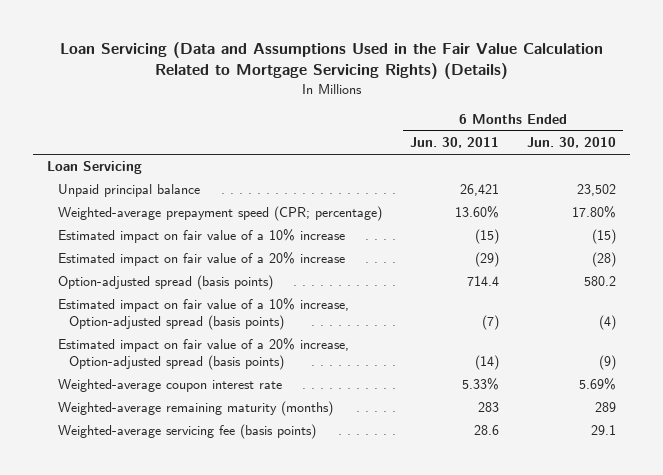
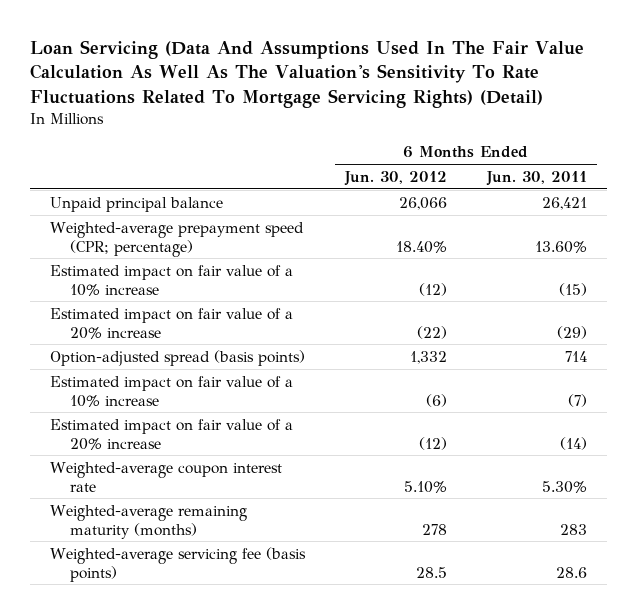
[59,42,603,80] Loan Servicing (Data and Assumptions Used in the Fair Value Calculation Related to Mortgage Servicing Rights) (Details) -> [29,39,584,108] Loan Servicing (Data And Assumptions Used In The Fair Value Calculation As Well As The Valuation's Sensitivity To Rate Fluctuations Related To Mortgage Servicing Rights) (Detail)
[526,137,616,149] Jun. 30, 2010 -> none
none -> [343,170,447,186] Jun. 30, 2012
[47,161,143,175] Loan Servicing -> none
[467,276,500,287] 714.4 -> [565,350,588,362] 714
[58,298,350,330] Estimated impact on fair value of a 10% increase, Option-adjusted spread (basis points) -> [49,375,293,407] Estimated impact on fair value of a 10% increase
[58,338,350,370] Estimated impact on fair value of a 20% increase, Option-adjusted spread (basis points) -> [49,418,293,450] Estimated impact on fair value of a 20% increase
[462,378,500,391] 5.33% -> [542,480,588,493] 5.30%

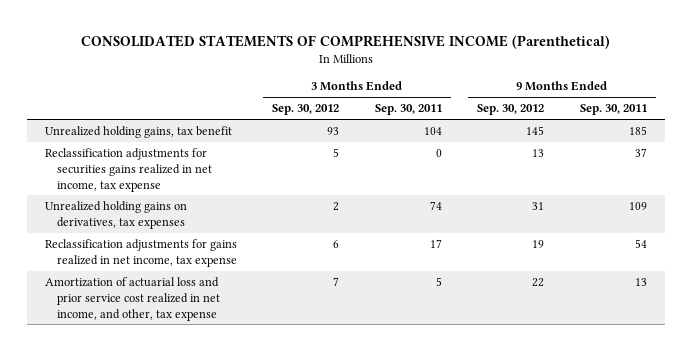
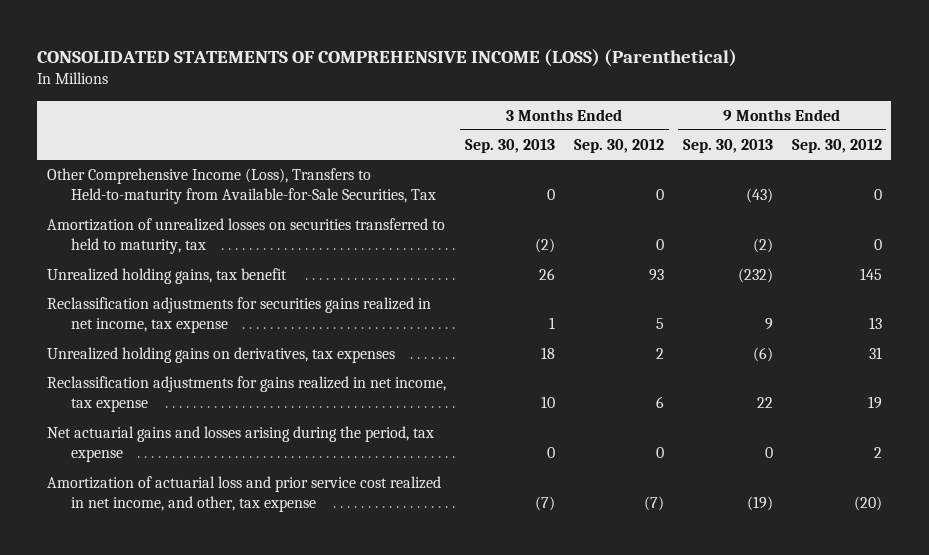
[80,35,610,50] CONSOLIDATED STATEMENTS OF COMPREHENSIVE INCOME (Parenthetical) -> [37,48,738,67] CONSOLIDATED STATEMENTS OF COMPREHENSIVE INCOME (LOSS) (Parenthetical)
[374,104,442,116] Sep. 30, 2011 -> none
[579,104,647,116] Sep. 30, 2011 -> none
none -> [464,138,555,153] Sep. 30, 2013
none -> [682,138,773,153] Sep. 30, 2013
none -> [46,168,436,205] Other Comprehensive Income (Loss), Transfers to Held-to-maturity from Available-for-Sale Securities, Tax
none -> [46,218,445,255] Amortization of unrealized losses on securities transferred to held to maturity, tax
none -> [46,426,434,463] Net actuarial gains and losses arising during the period, tax expense
[333,276,340,286] 7 -> [643,496,664,512] (7)
[532,277,545,287] 22 -> [853,496,882,512] (20)

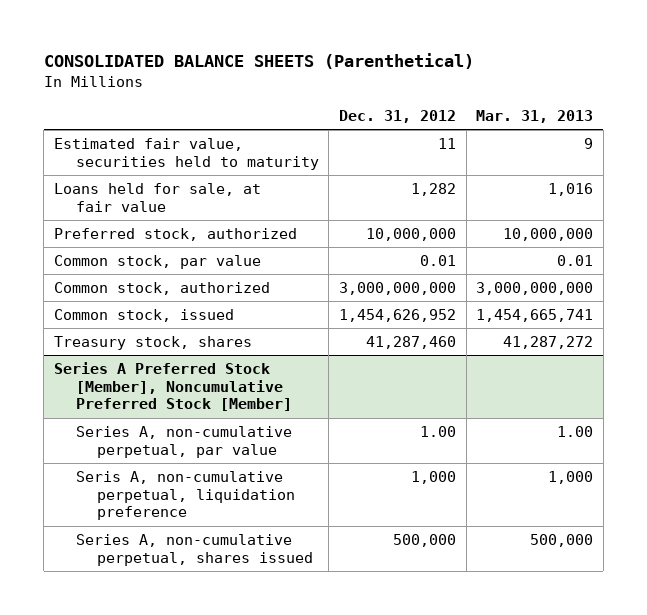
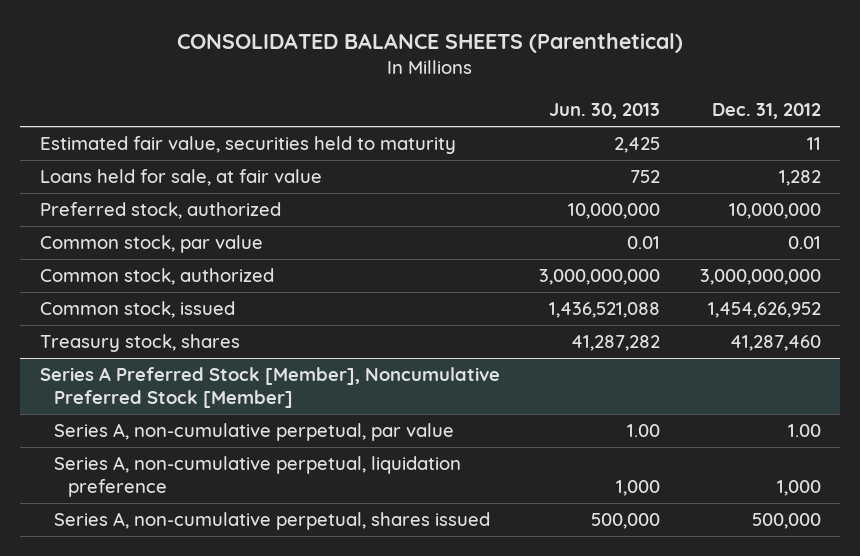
[476,109,594,123] Mar. 31, 2013 -> none
none -> [549,102,661,119] Jun. 30, 2013
[75,471,296,521] Seris A, non-cumulative perpetual, liquidation preference -> [53,456,461,497] Series A, non-cumulative perpetual, liquidation preference

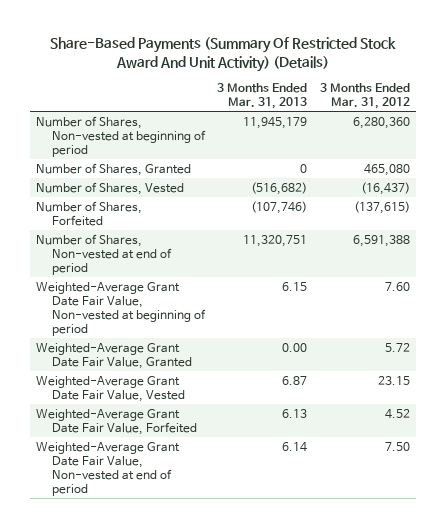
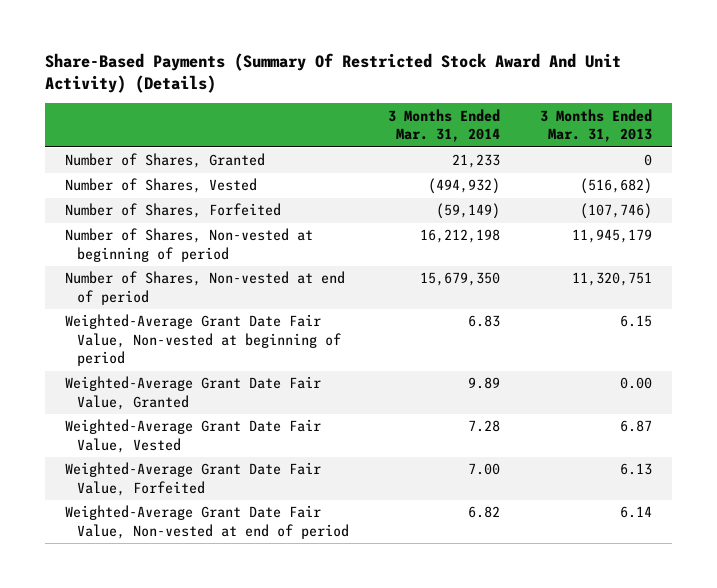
[319,83,410,110] 3 Months Ended Mar. 31, 2012 -> none
none -> [388,108,501,143] 3 Months Ended Mar. 31, 2014
[35,115,206,157] Number of Shares, Non-vested at beginning of period -> [64,228,313,262] Number of Shares, Non-vested at beginning of period

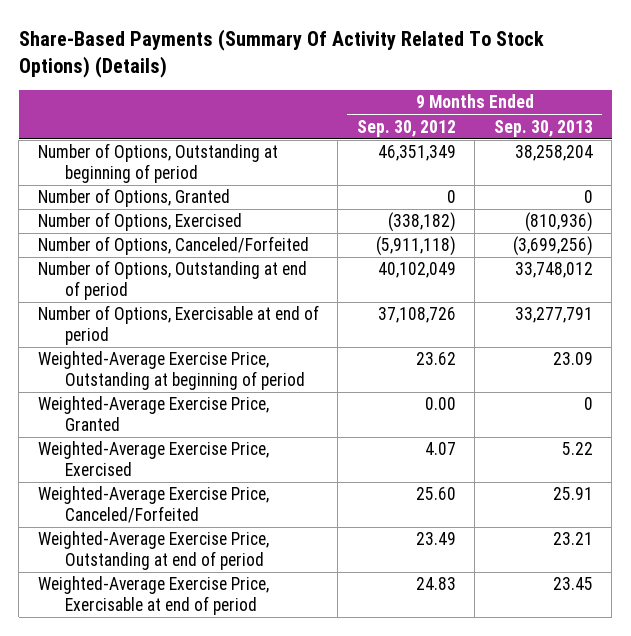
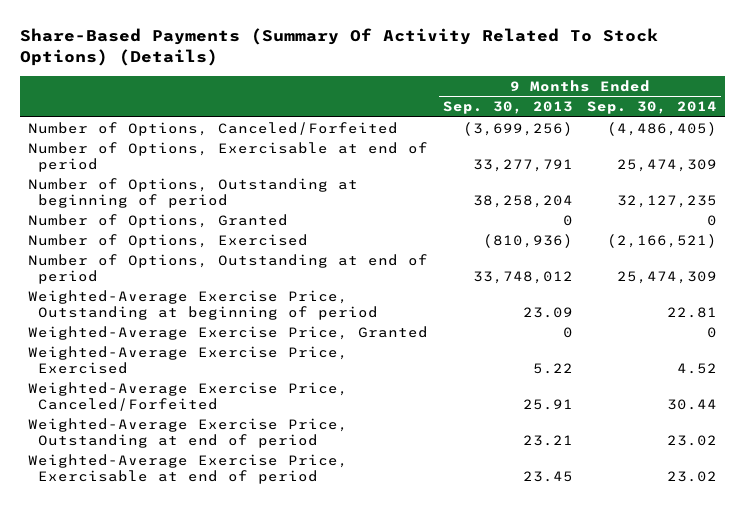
[356,119,456,137] Sep. 30, 2012 -> none
none -> [587,101,718,115] Sep. 30, 2014
[37,236,309,256] Number of Options, Canceled/Forfeited -> [27,121,398,136] Number of Options, Canceled/Forfeited
[37,305,319,345] Number of Options, Exercisable at end of period -> [27,141,428,172] Number of Options, Exercisable at end of period

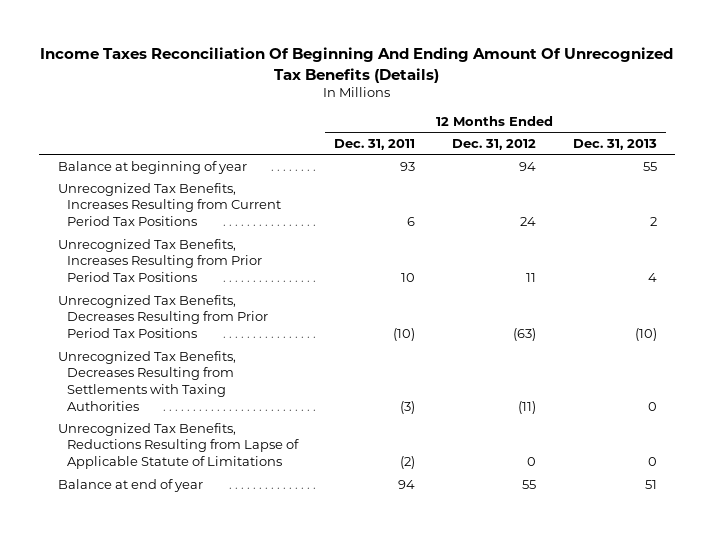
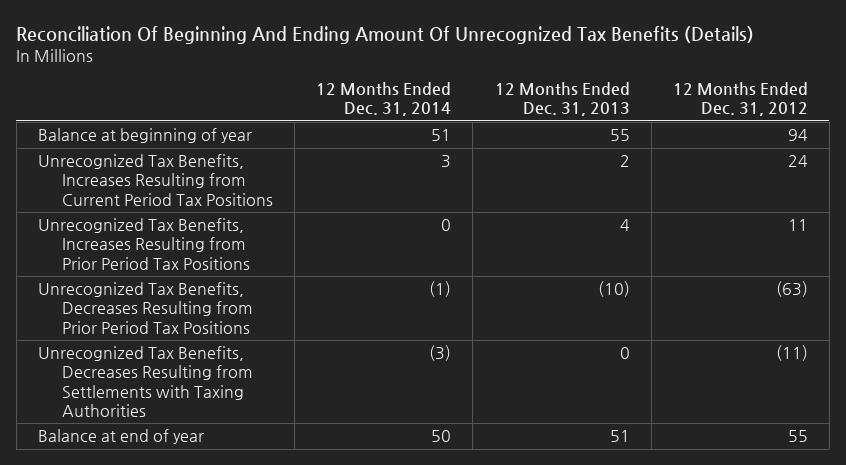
[40,47,674,83] Income Taxes Reconciliation Of Beginning And Ending Amount Of Unrecognized Tax Benefits (Details) -> [16,25,755,44] Reconciliation Of Beginning And Ending Amount Of Unrecognized Tax Benefits (Details)
[334,138,416,150] Dec. 31, 2011 -> none
none -> [316,82,452,117] 12 Months Ended Dec. 31, 2014
[57,422,299,469] Unrecognized Tax Benefits, Reductions Resulting from Lapse of Applicable Statute of Limitations -> none

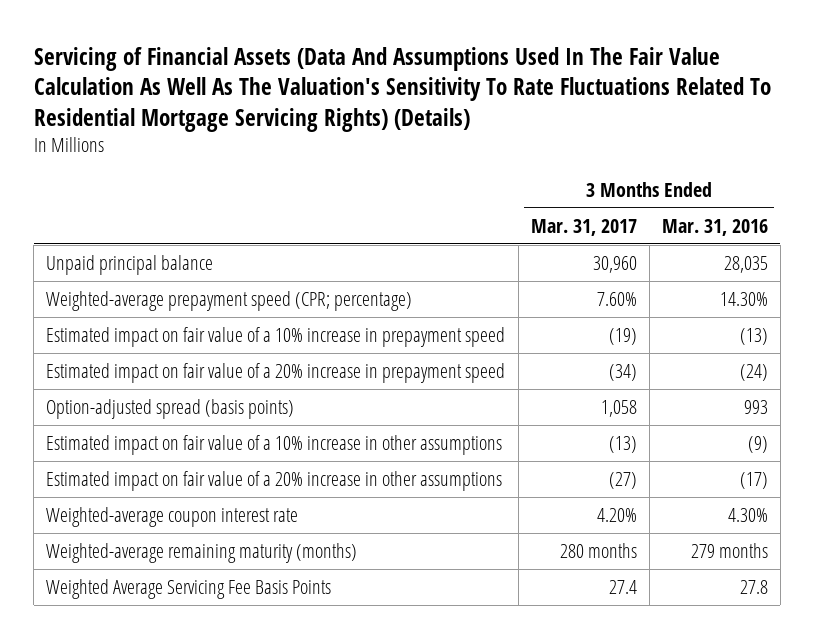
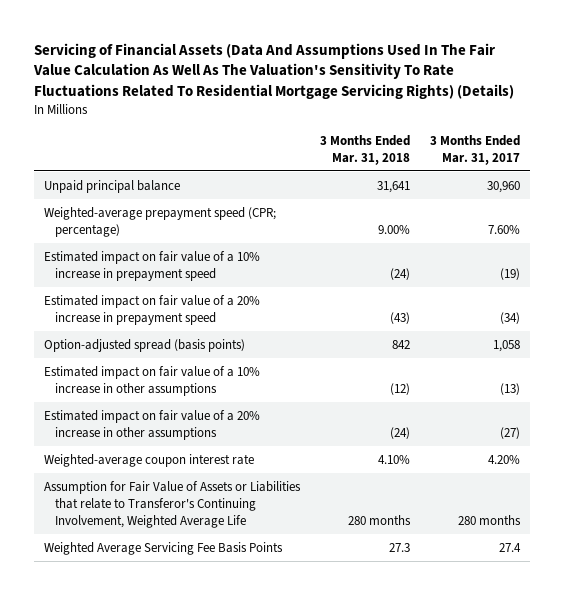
[661,218,768,236] Mar. 31, 2016 -> none
none -> [320,134,411,165] 3 Months Ended Mar. 31, 2018
[46,543,358,564] Weighted-average remaining maturity (months) -> [44,480,302,528] Assumption for Fair Value of Assets or Liabilities that relate to Transferor's Continuing Involvement, Weighted Average Life

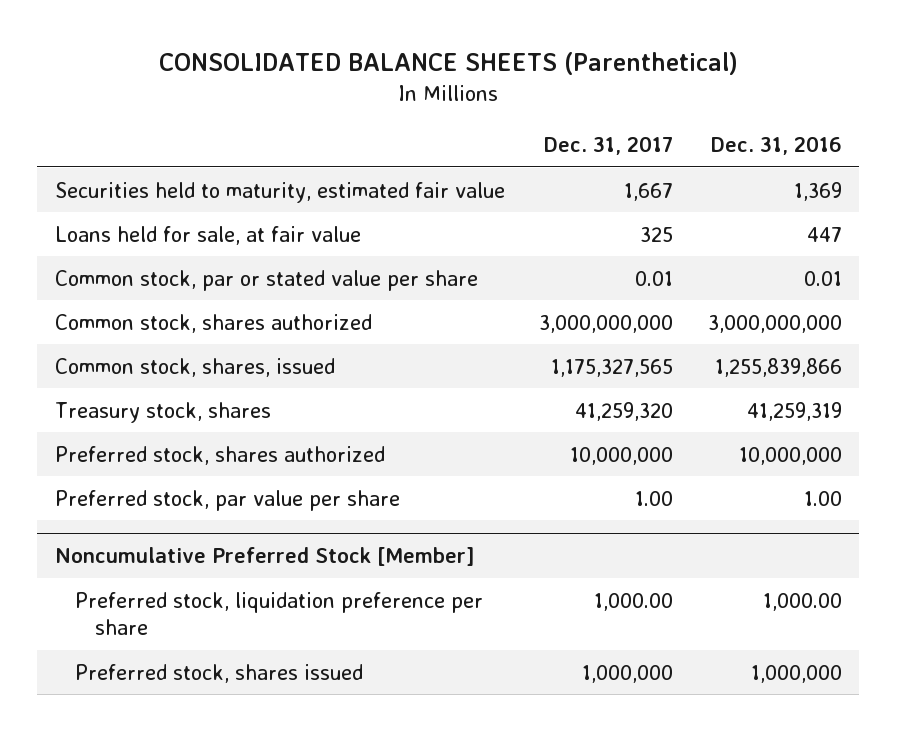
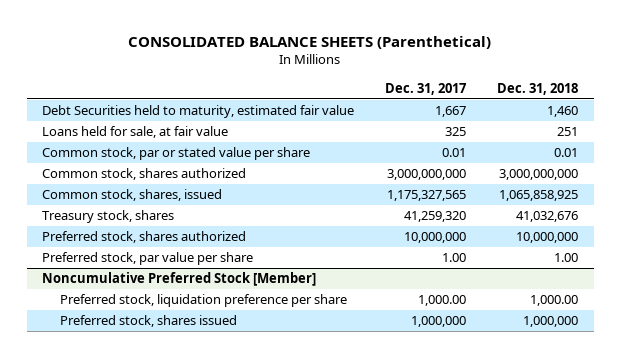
[711,136,843,156] Dec. 31, 2016 -> none
none -> [497,82,579,95] Dec. 31, 2018
[54,181,505,203] Securities held to maturity, estimated fair value -> [42,105,355,119] Debt Securities held to maturity, estimated fair value

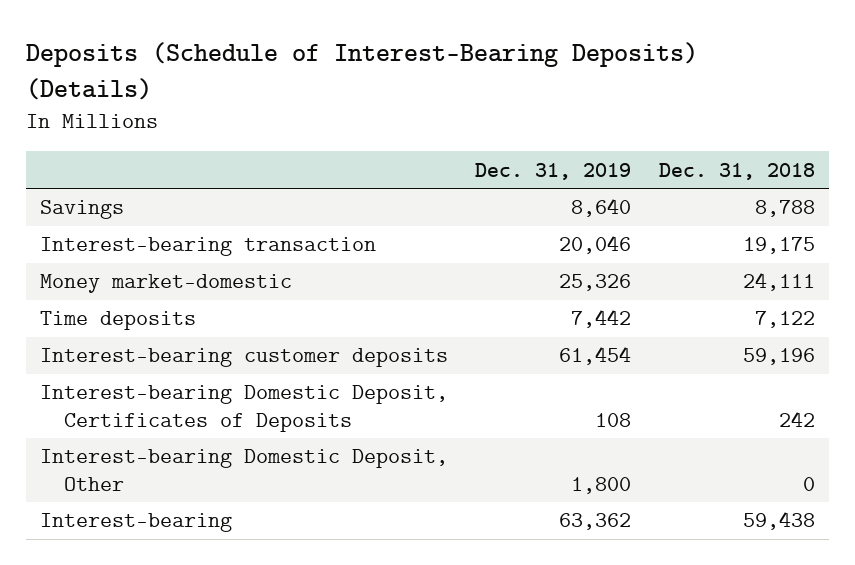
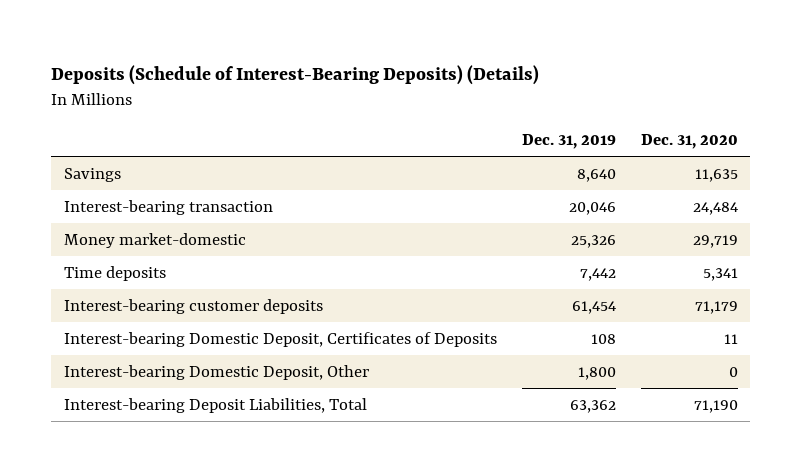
[659,162,816,180] Dec. 31, 2018 -> none
none -> [640,134,738,150] Dec. 31, 2020
[39,513,232,533] Interest-bearing -> [63,397,367,413] Interest-bearing Deposit Liabilities, Total

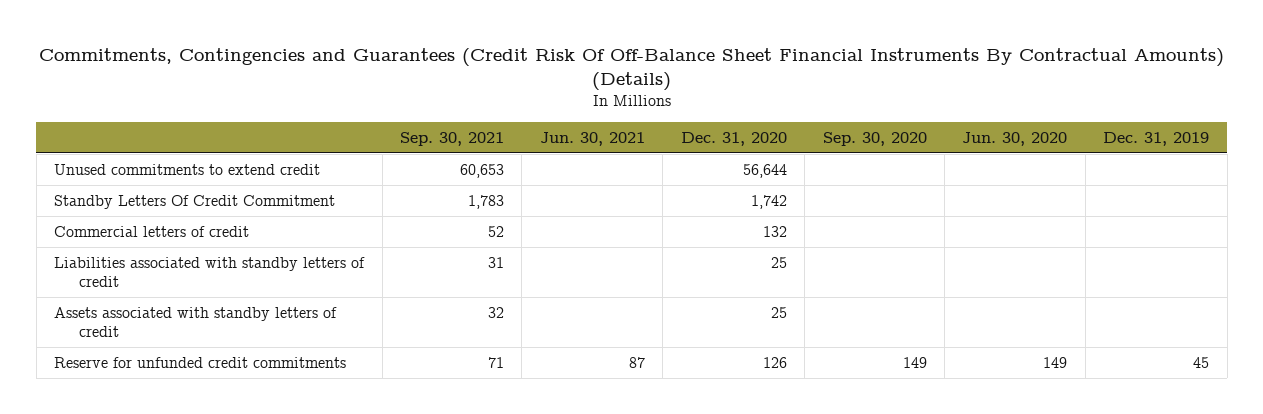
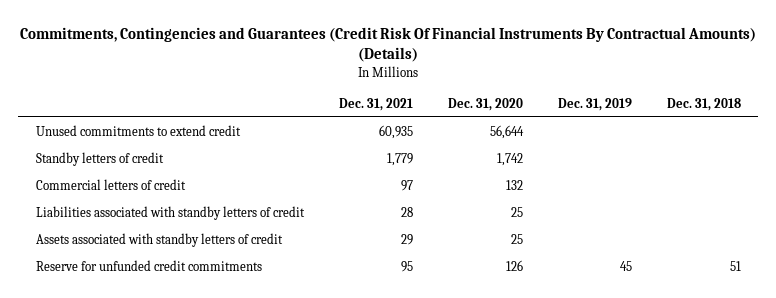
[38,47,1224,91] Commitments, Contingencies and Guarantees (Credit Risk Of Off-Balance Sheet Financial Instruments By Contractual Amounts) (Details) -> [20,26,757,63] Commitments, Contingencies and Guarantees (Credit Risk Of Financial Instruments By Contractual Amounts) (Details)
[399,131,504,146] Sep. 30, 2021 -> none
[539,131,645,146] Jun. 30, 2021 -> none
[822,131,927,146] Sep. 30, 2020 -> none
[962,131,1068,146] Jun. 30, 2020 -> none
none -> [338,97,413,111] Dec. 31, 2021
none -> [666,97,741,111] Dec. 31, 2018
[54,194,336,209] Standby Letters Of Credit Commitment -> [35,151,164,166] Standby letters of credit

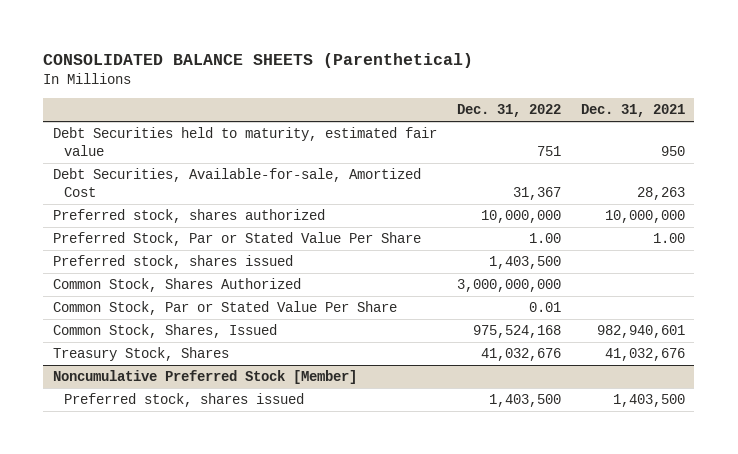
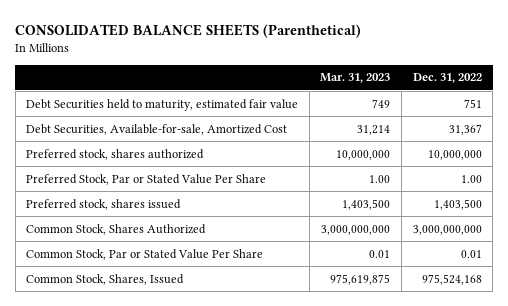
[580,104,685,118] Dec. 31, 2021 -> none
none -> [320,73,391,84] Mar. 31, 2023
[52,347,229,362] Treasury Stock, Shares -> none
[52,370,357,385] Noncumulative Preferred Stock [Member] -> none
[63,393,304,408] Preferred stock, shares issued -> none

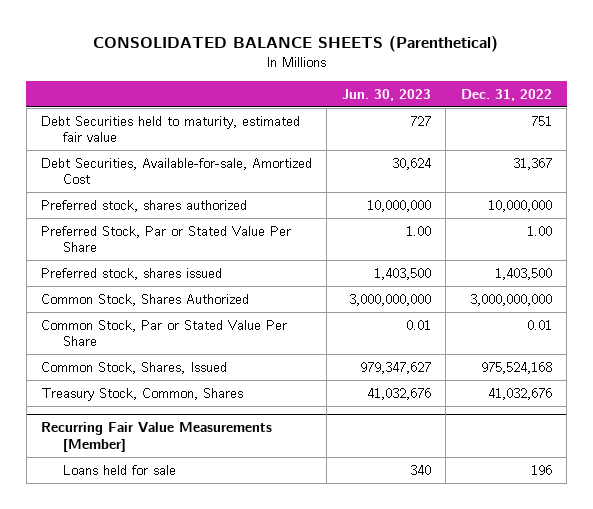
[320,73,391,84] Mar. 31, 2023 -> none
none -> [341,88,431,101] Jun. 30, 2023
none -> [41,387,244,401] Treasury Stock, Common, Shares
none -> [41,422,273,452] Recurring Fair Value Measurements [Member]
none -> [63,464,177,475] Loans held for sale

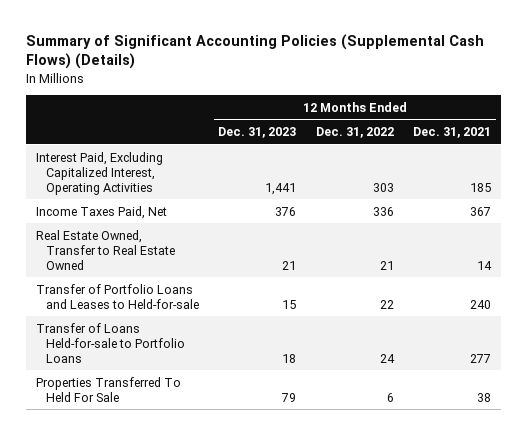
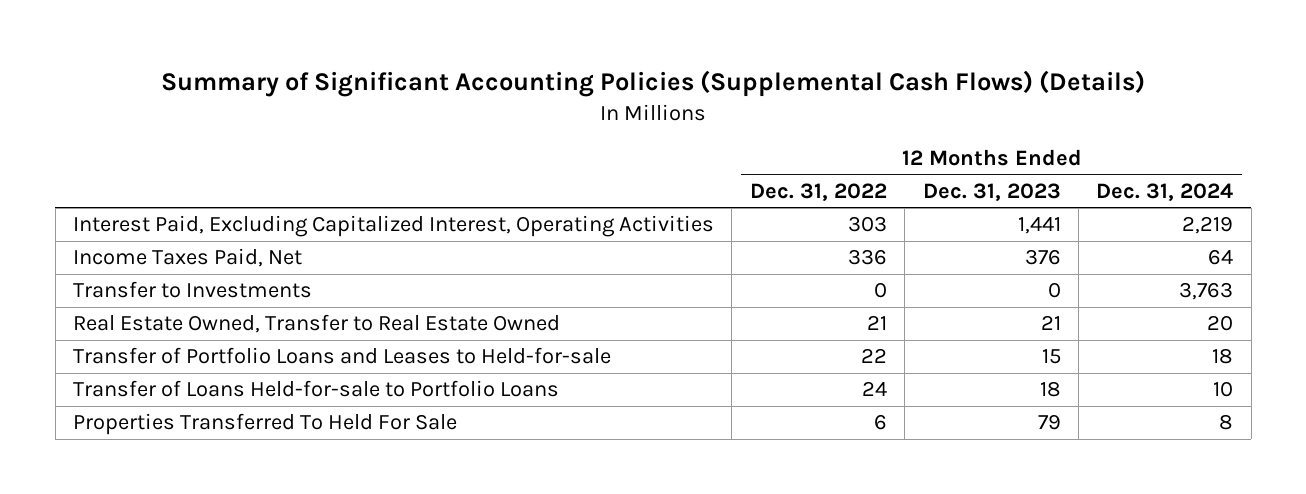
[413,127,492,139] Dec. 31, 2021 -> none
none -> [1096,183,1234,202] Dec. 31, 2024
none -> [73,281,313,299] Transfer to Investments

